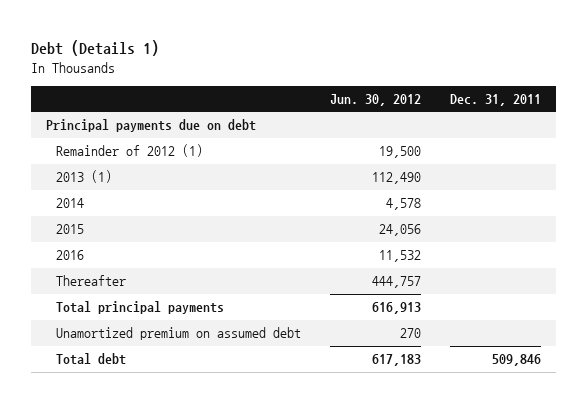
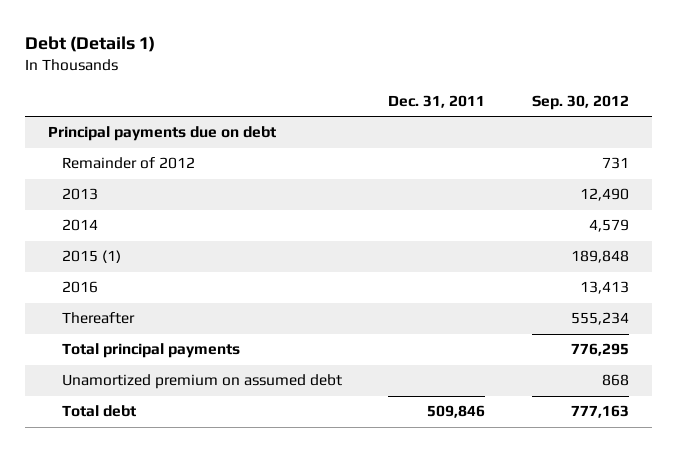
[330,94,422,107] Jun. 30, 2012 -> none
none -> [531,95,629,111] Sep. 30, 2012
[56,144,204,158] Remainder of 2012 (1) -> [61,157,195,170] Remainder of 2012
[56,170,113,184] 2013 (1) -> [61,188,98,201] 2013
[56,224,85,235] 2015 -> [61,250,121,264] 2015 (1)

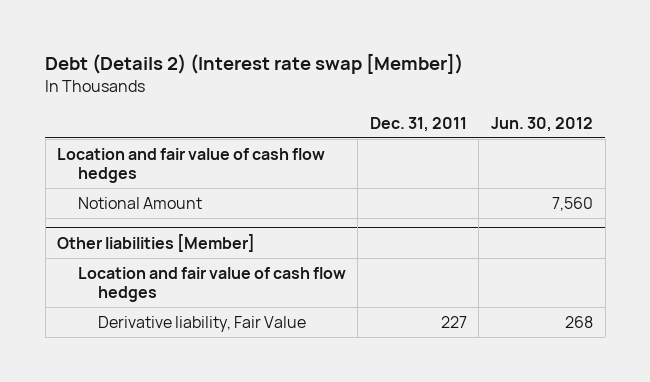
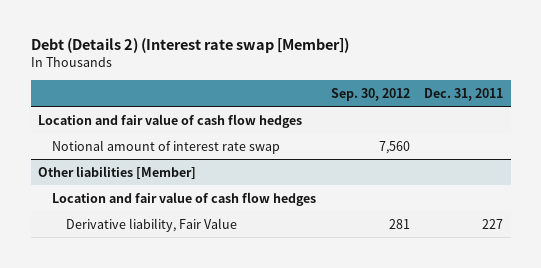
[490,116,593,132] Jun. 30, 2012 -> none
none -> [330,87,410,101] Sep. 30, 2012
[77,196,202,209] Notional Amount -> [52,139,281,154] Notional amount of interest rate swap

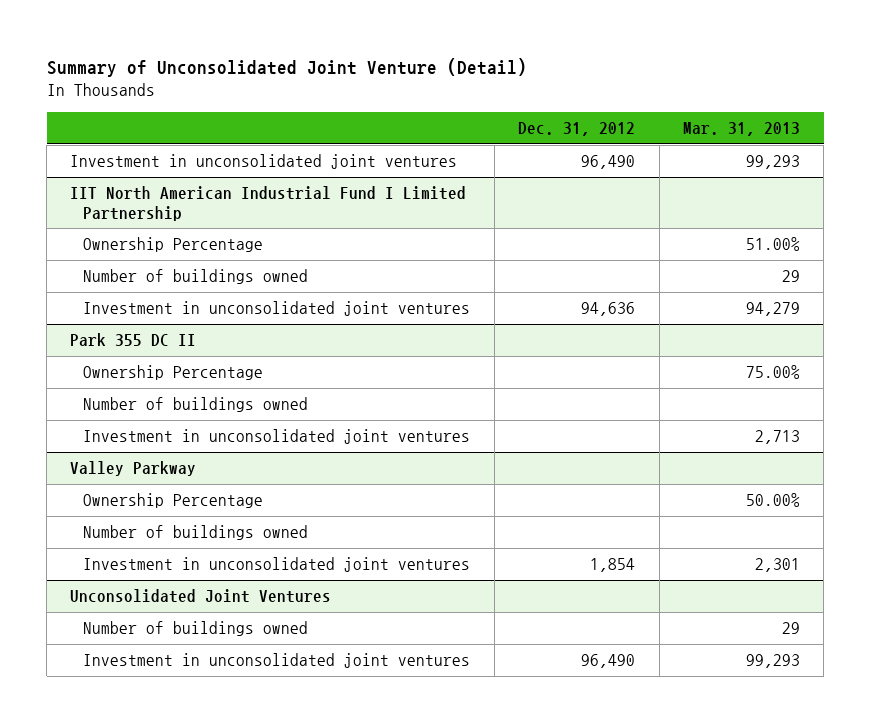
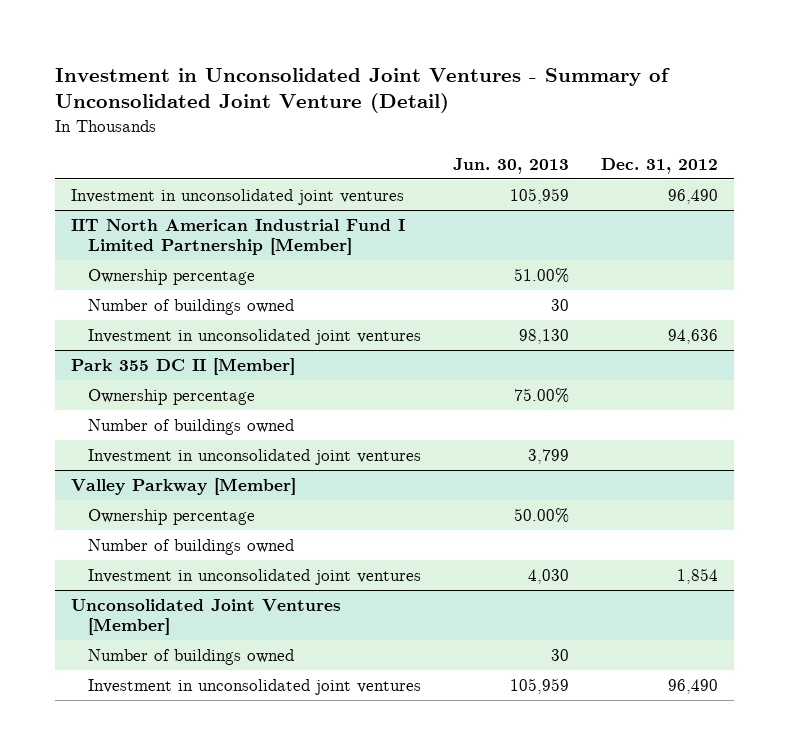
[46,57,527,77] Summary of Unconsolidated Joint Venture (Detail) -> [54,67,670,114] Investment in Unconsolidated Joint Ventures - Summary of Unconsolidated Joint Venture (Detail)
[682,122,800,137] Mar. 31, 2013 -> none
none -> [453,157,570,174] Jun. 30, 2013
[70,186,467,221] IIT North American Industrial Fund I Limited Partnership -> [71,218,406,256] IIT North American Industrial Fund I Limited Partnership [Member]
[83,237,264,253] Ownership Percentage -> [87,268,255,285] Ownership percentage
[70,333,197,347] Park 355 DC II -> [71,357,296,375] Park 355 DC II [Member]
[83,365,264,381] Ownership Percentage -> [87,388,255,405] Ownership percentage
[70,461,197,477] Valley Parkway -> [71,477,297,495] Valley Parkway [Member]
[83,493,264,509] Ownership Percentage -> [87,508,255,525] Ownership percentage
[70,589,332,604] Unconsolidated Joint Ventures -> [71,598,342,636] Unconsolidated Joint Ventures [Member]

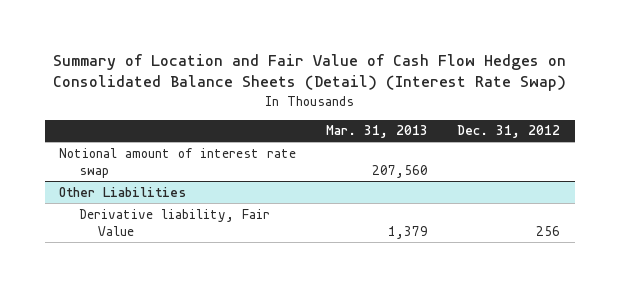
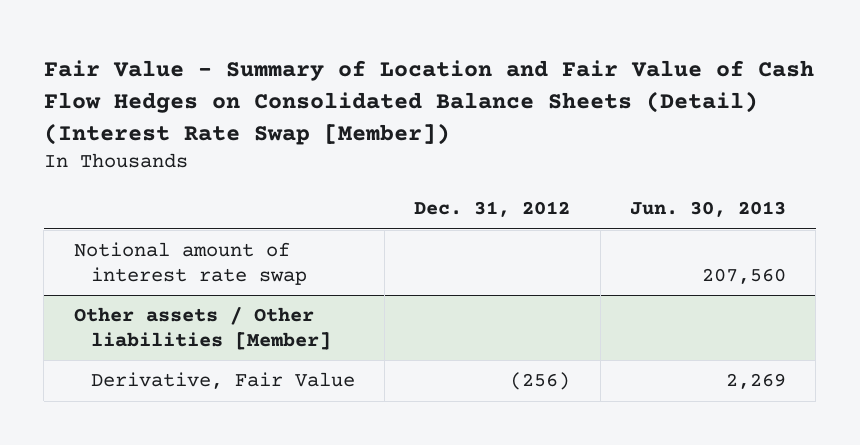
[52,53,566,92] Summary of Location and Fair Value of Cash Flow Hedges on Consolidated Balance Sheets (Detail) (Interest Rate Swap) -> [43,59,814,145] Fair Value - Summary of Location and Fair Value of Cash Flow Hedges on Consolidated Balance Sheets (Detail) (Interest Rate Swap [Member])
[325,125,428,139] Mar. 31, 2013 -> none
none -> [630,201,787,218] Jun. 30, 2013
[59,186,187,197] Other Liabilities -> [73,307,331,350] Other assets / Other liabilities [Member]
[78,208,270,236] Derivative liability, Fair Value -> [90,372,355,390] Derivative, Fair Value
[535,225,560,236] 256 -> [510,372,571,391] (256)

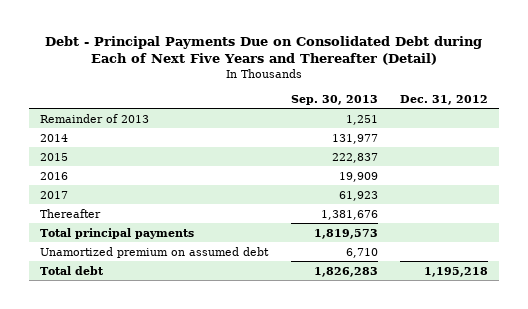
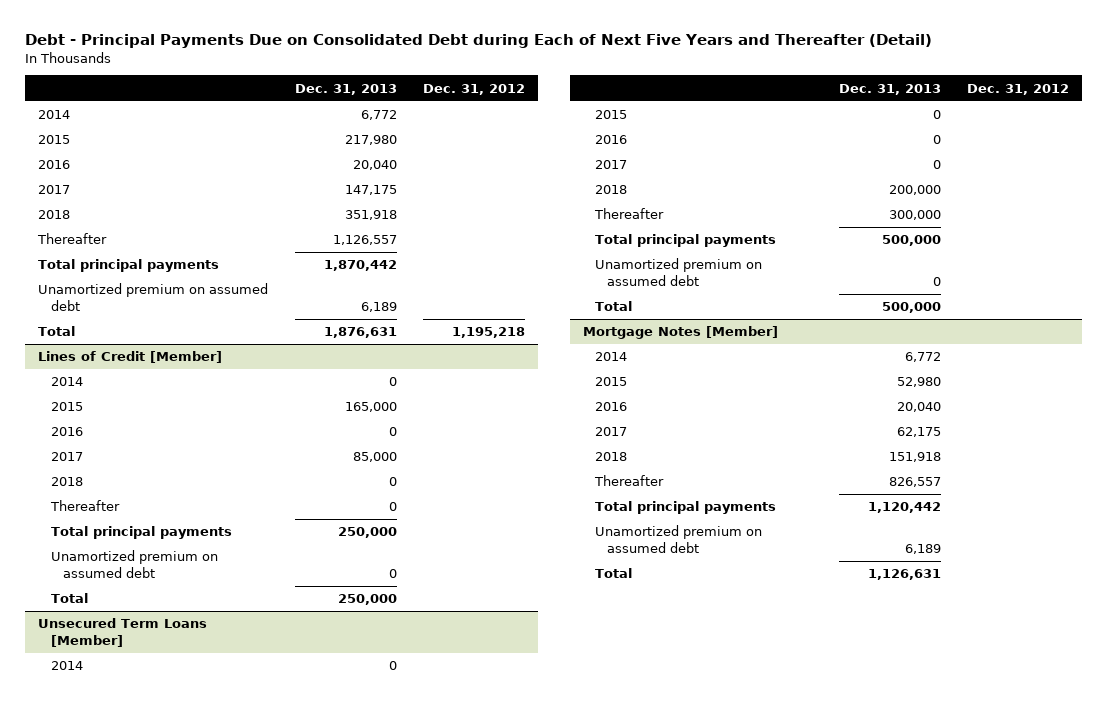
[290,94,378,105] Sep. 30, 2013 -> none
none -> [294,83,397,95] Dec. 31, 2013
[39,113,149,123] Remainder of 2013 -> none
none -> [38,210,71,220] 2018
[39,265,104,275] Total debt -> [38,326,76,337] Total
none -> [38,351,223,364] Lines of Credit [Member]
none -> [50,377,83,387] 2014
none -> [50,402,83,412] 2015
none -> [50,427,83,437] 2016
none -> [50,452,83,462] 2017
none -> [50,477,83,487] 2018
none -> [49,500,120,512] Thereafter
none -> [50,526,232,540] Total principal payments
none -> [50,550,218,578] Unamortized premium on assumed debt
none -> [50,593,88,604] Total
none -> [38,618,208,647] Unsecured Term Loans [Member]
none -> [50,661,83,671] 2014
none -> [595,110,628,120] 2015
none -> [595,135,628,145] 2016
none -> [595,160,628,170] 2017
none -> [595,185,628,195] 2018
none -> [594,208,665,220] Thereafter
none -> [595,234,777,248] Total principal payments
none -> [595,258,763,286] Unamortized premium on assumed debt
none -> [595,301,633,312] Total
none -> [582,326,778,340] Mortgage Notes [Member]
none -> [595,352,628,362] 2014
none -> [595,377,628,387] 2015
none -> [595,402,628,412] 2016
none -> [595,427,628,437] 2017
none -> [595,452,628,462] 2018
none -> [594,475,665,487] Thereafter
none -> [595,501,777,515] Total principal payments
none -> [595,525,763,553] Unamortized premium on assumed debt
none -> [595,568,633,579] Total

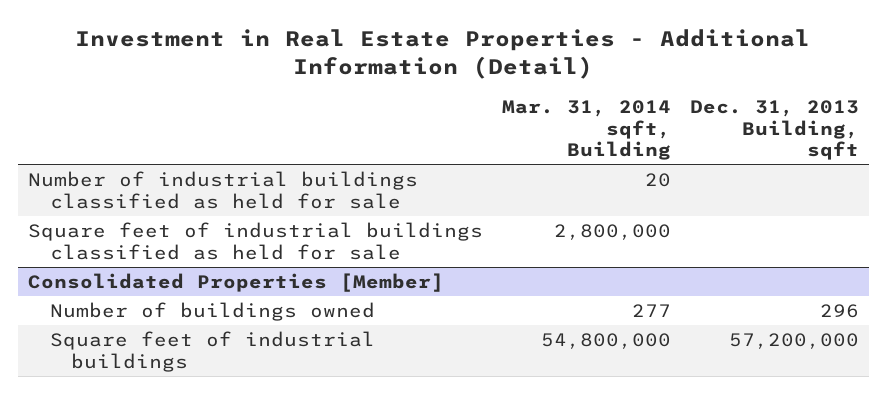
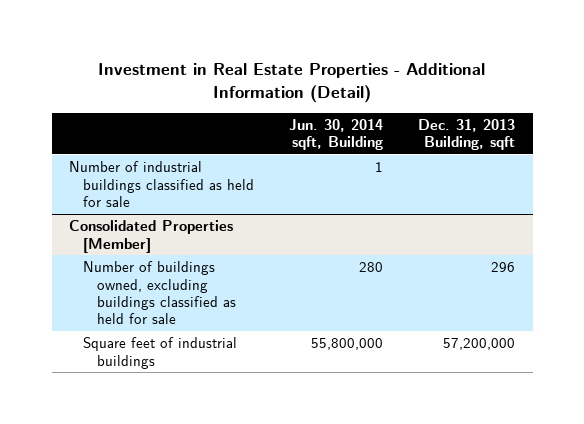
[501,99,671,161] Mar. 31, 2014 sqft, Building -> none
none -> [289,118,384,151] Jun. 30, 2014 sqft, Building
[27,221,483,260] Square feet of industrial buildings classified as held for sale -> none
[49,301,375,321] Number of buildings owned -> [83,261,237,325] Number of buildings owned, excluding buildings classified as held for sale

